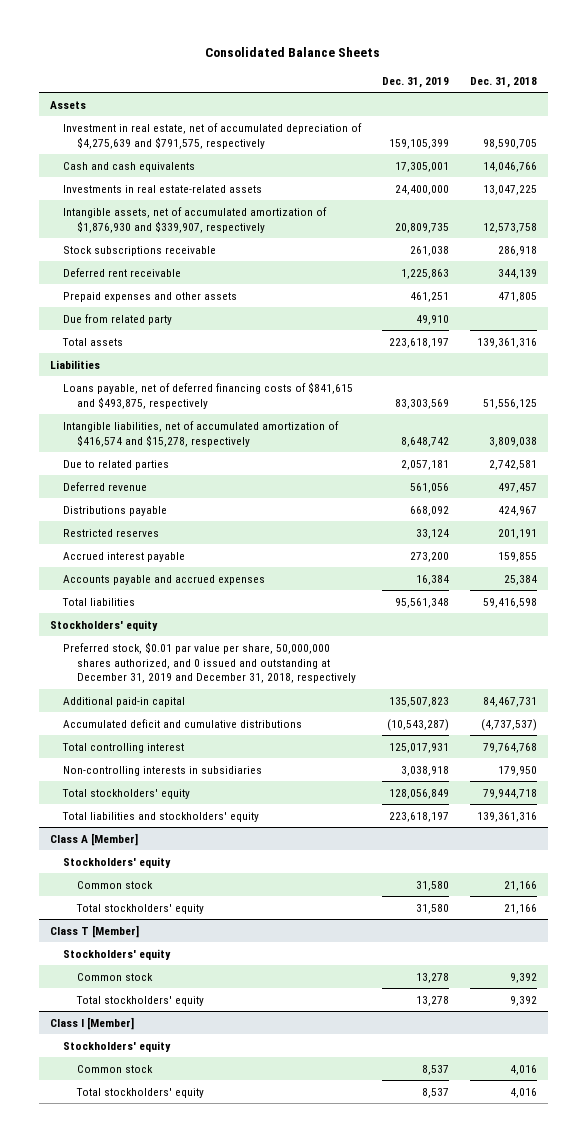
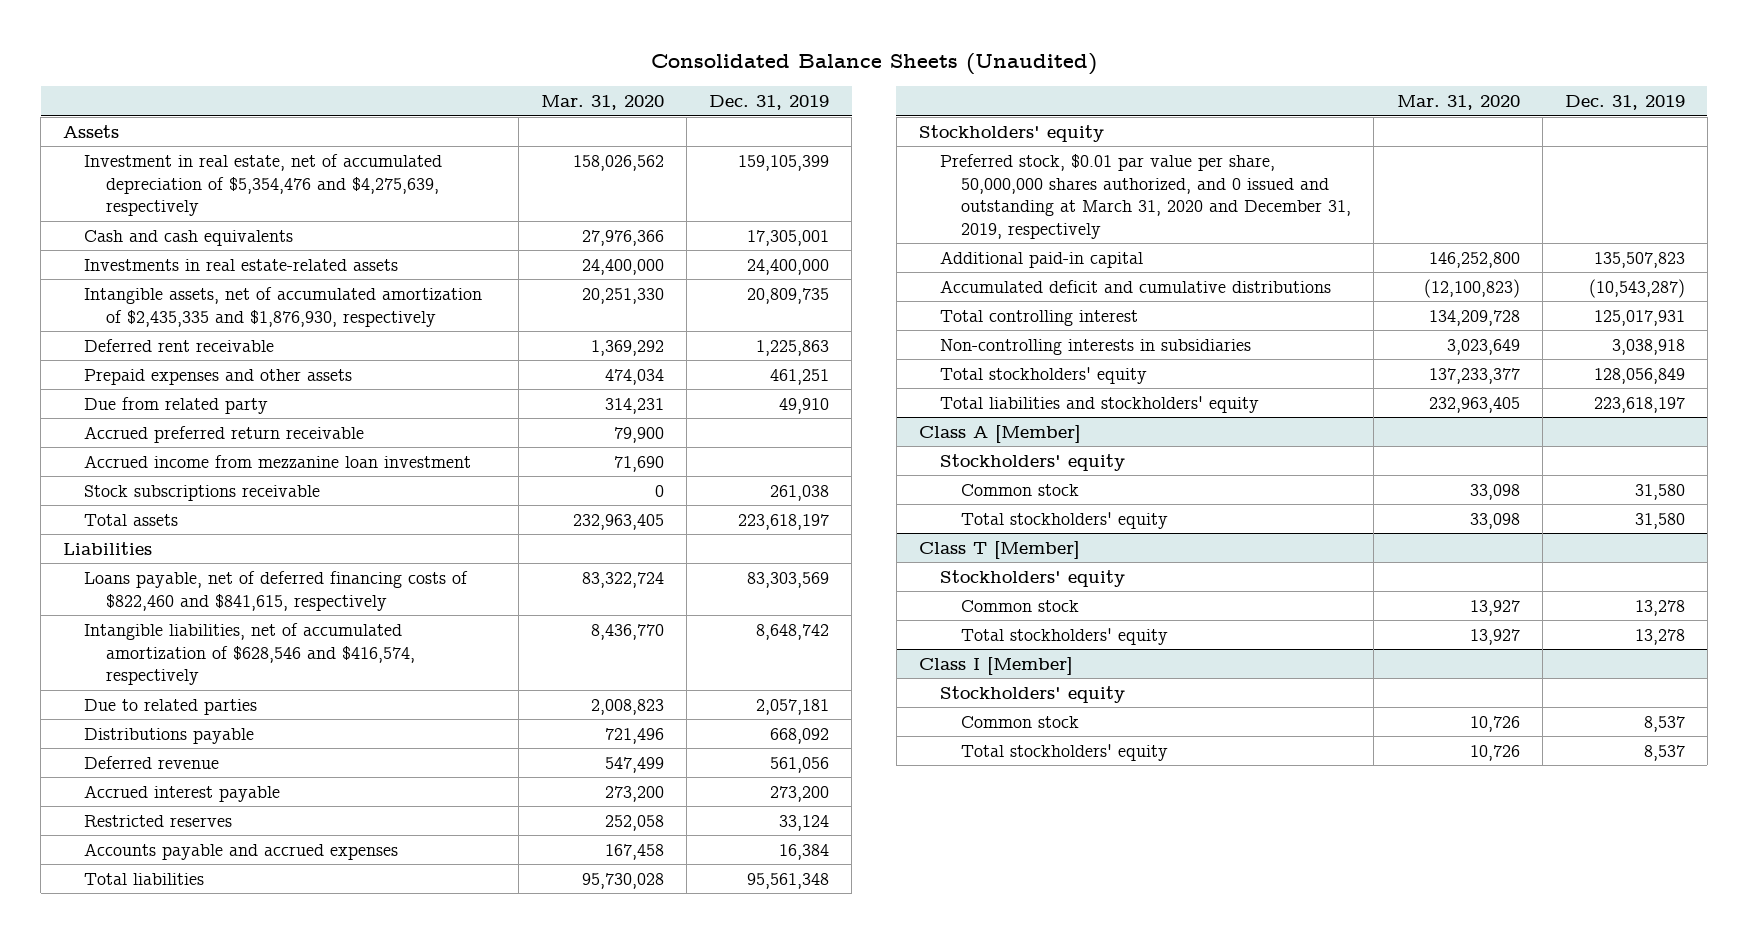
[205,47,381,58] Consolidated Balance Sheets -> [650,53,1097,76] Consolidated Balance Sheets (Unaudited)
[470,76,538,88] Dec. 31, 2018 -> none
none -> [540,95,664,111] Mar. 31, 2020
[63,122,363,149] Investment in real estate, net of accumulated depreciation of $4,275,639 and $791,575, respectively -> [84,153,443,217] Investment in real estate, net of accumulated depreciation of $5,354,476 and $4,275,639, respectively
[63,206,328,233] Intangible assets, net of accumulated amortization of $1,876,930 and $339,907, respectively -> [84,286,483,327] Intangible assets, net of accumulated amortization of $2,435,335 and $1,876,930, respectively
none -> [84,425,365,443] Accrued preferred return receivable
none -> [84,454,472,468] Accrued income from mezzanine loan investment
[63,245,217,256] Stock subscriptions receivable -> [84,484,321,501] Stock subscriptions receivable
[63,381,354,409] Loans payable, net of deferred financing costs of $841,615 and $493,875, respectively -> [84,570,469,611] Loans payable, net of deferred financing costs of $822,460 and $841,615, respectively
[63,420,340,447] Intangible liabilities, net of accumulated amortization of $416,574 and $15,278, respectively -> [84,622,415,686] Intangible liabilities, net of accumulated amortization of $628,546 and $416,574, respectively
[63,481,148,491] Deferred revenue -> [84,755,220,769] Deferred revenue
[63,528,160,537] Restricted reserves -> [84,814,233,827] Restricted reserves
[63,641,357,684] Preferred stock, $0.01 par value per share, 50,000,000 shares authorized, and 0 issued and outstanding at December 31, 2019 and December 31, 2018, respectively -> [940,153,1352,240] Preferred stock, $0.01 par value per share, 50,000,000 shares authorized, and 0 issued and outstanding at March 31, 2020 and December 31, 2019, respectively

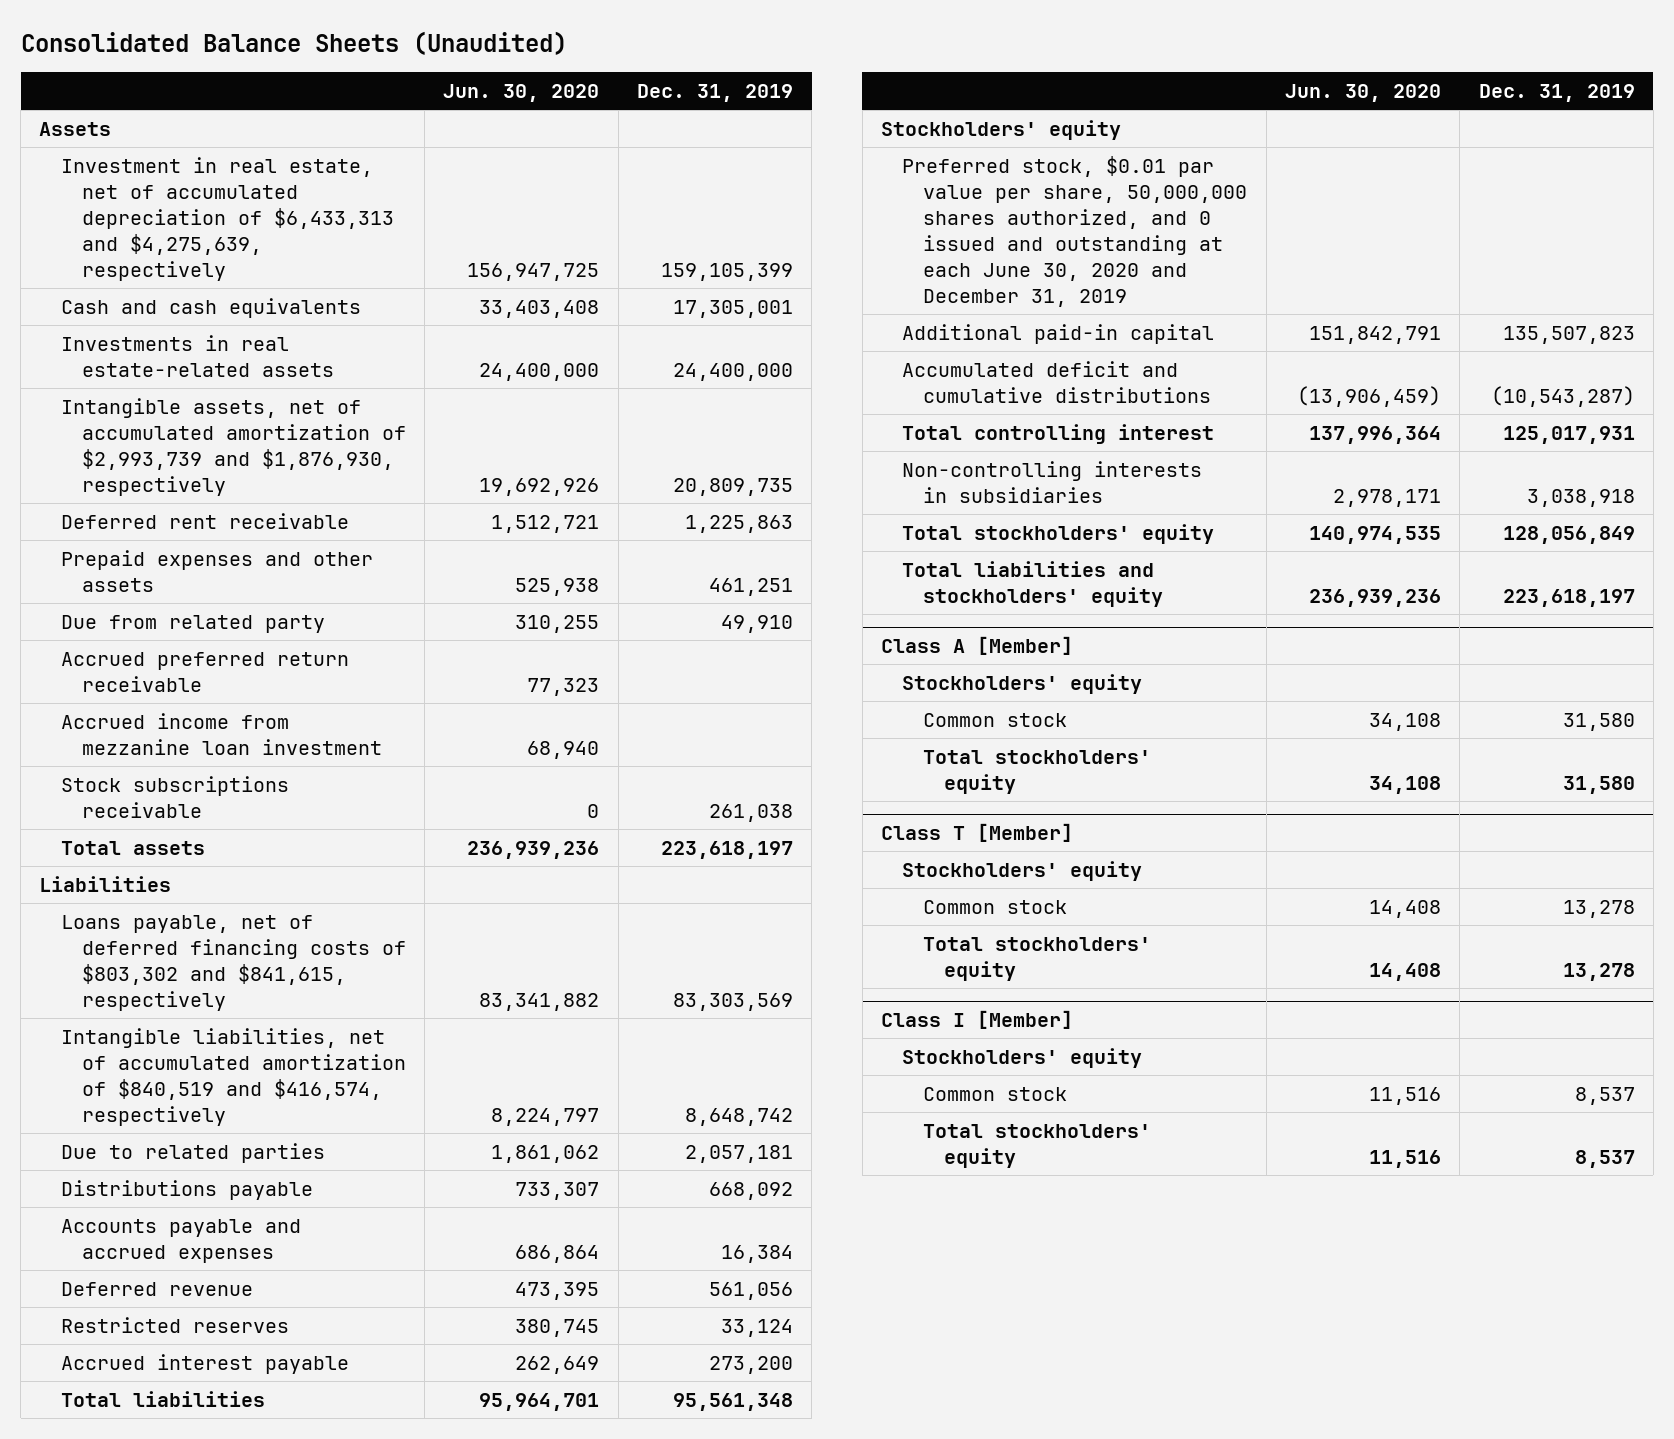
[540,95,664,111] Mar. 31, 2020 -> none
none -> [443,84,600,103] Jun. 30, 2020
[84,153,443,217] Investment in real estate, net of accumulated depreciation of $5,354,476 and $4,275,639, respectively -> [60,156,394,281] Investment in real estate, net of accumulated depreciation of $6,433,313 and $4,275,639, respectively
[84,286,483,327] Intangible assets, net of accumulated amortization of $2,435,335 and $1,876,930, respectively -> [60,397,406,496] Intangible assets, net of accumulated amortization of $2,993,739 and $1,876,930, respectively
[84,570,469,611] Loans payable, net of deferred financing costs of $822,460 and $841,615, respectively -> [60,914,406,1011] Loans payable, net of deferred financing costs of $803,302 and $841,615, respectively
[84,622,415,686] Intangible liabilities, net of accumulated amortization of $628,546 and $416,574, respectively -> [60,1027,406,1126] Intangible liabilities, net of accumulated amortization of $840,519 and $416,574, respectively
[84,842,399,860] Accounts payable and accrued expenses -> [60,1218,301,1263] Accounts payable and accrued expenses
[84,784,281,802] Accrued interest payable -> [60,1353,349,1374] Accrued interest payable
[940,153,1352,240] Preferred stock, $0.01 par value per share, 50,000,000 shares authorized, and 0 issued and outstanding at March 31, 2020 and December 31, 2019, respectively -> [902,155,1248,308] Preferred stock, $0.01 par value per share, 50,000,000 shares authorized, and 0 issued and outstanding at each June 30, 2020 and December 31, 2019

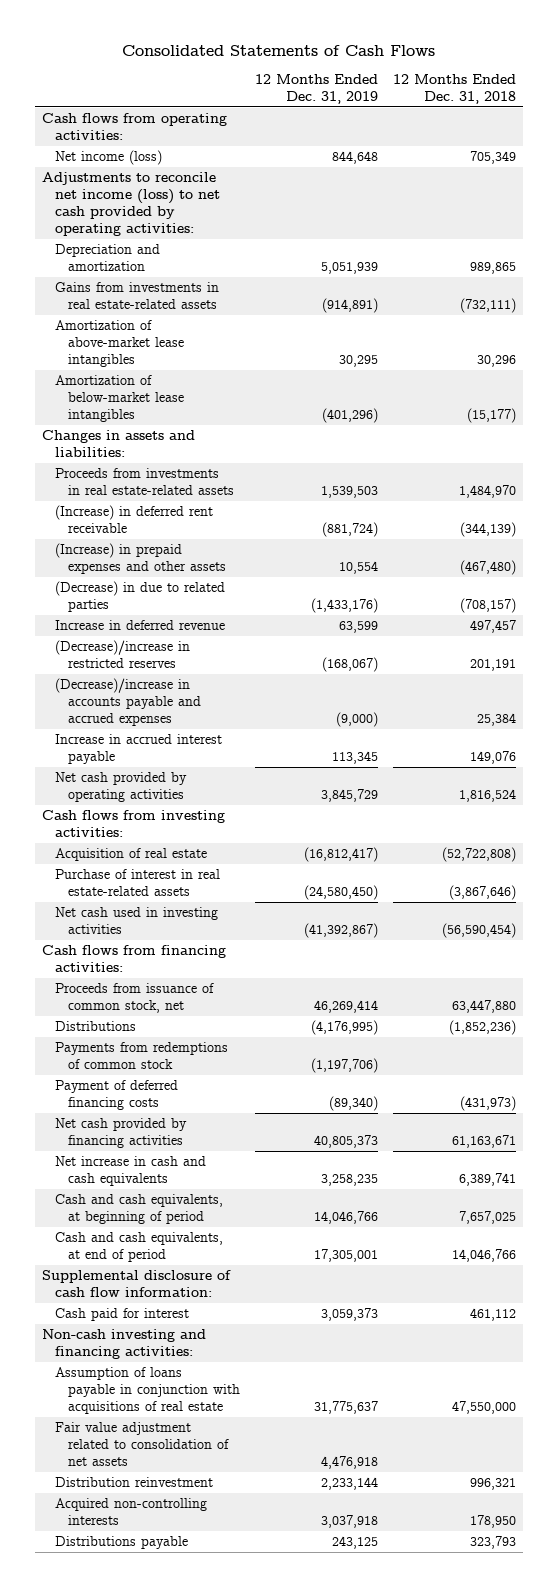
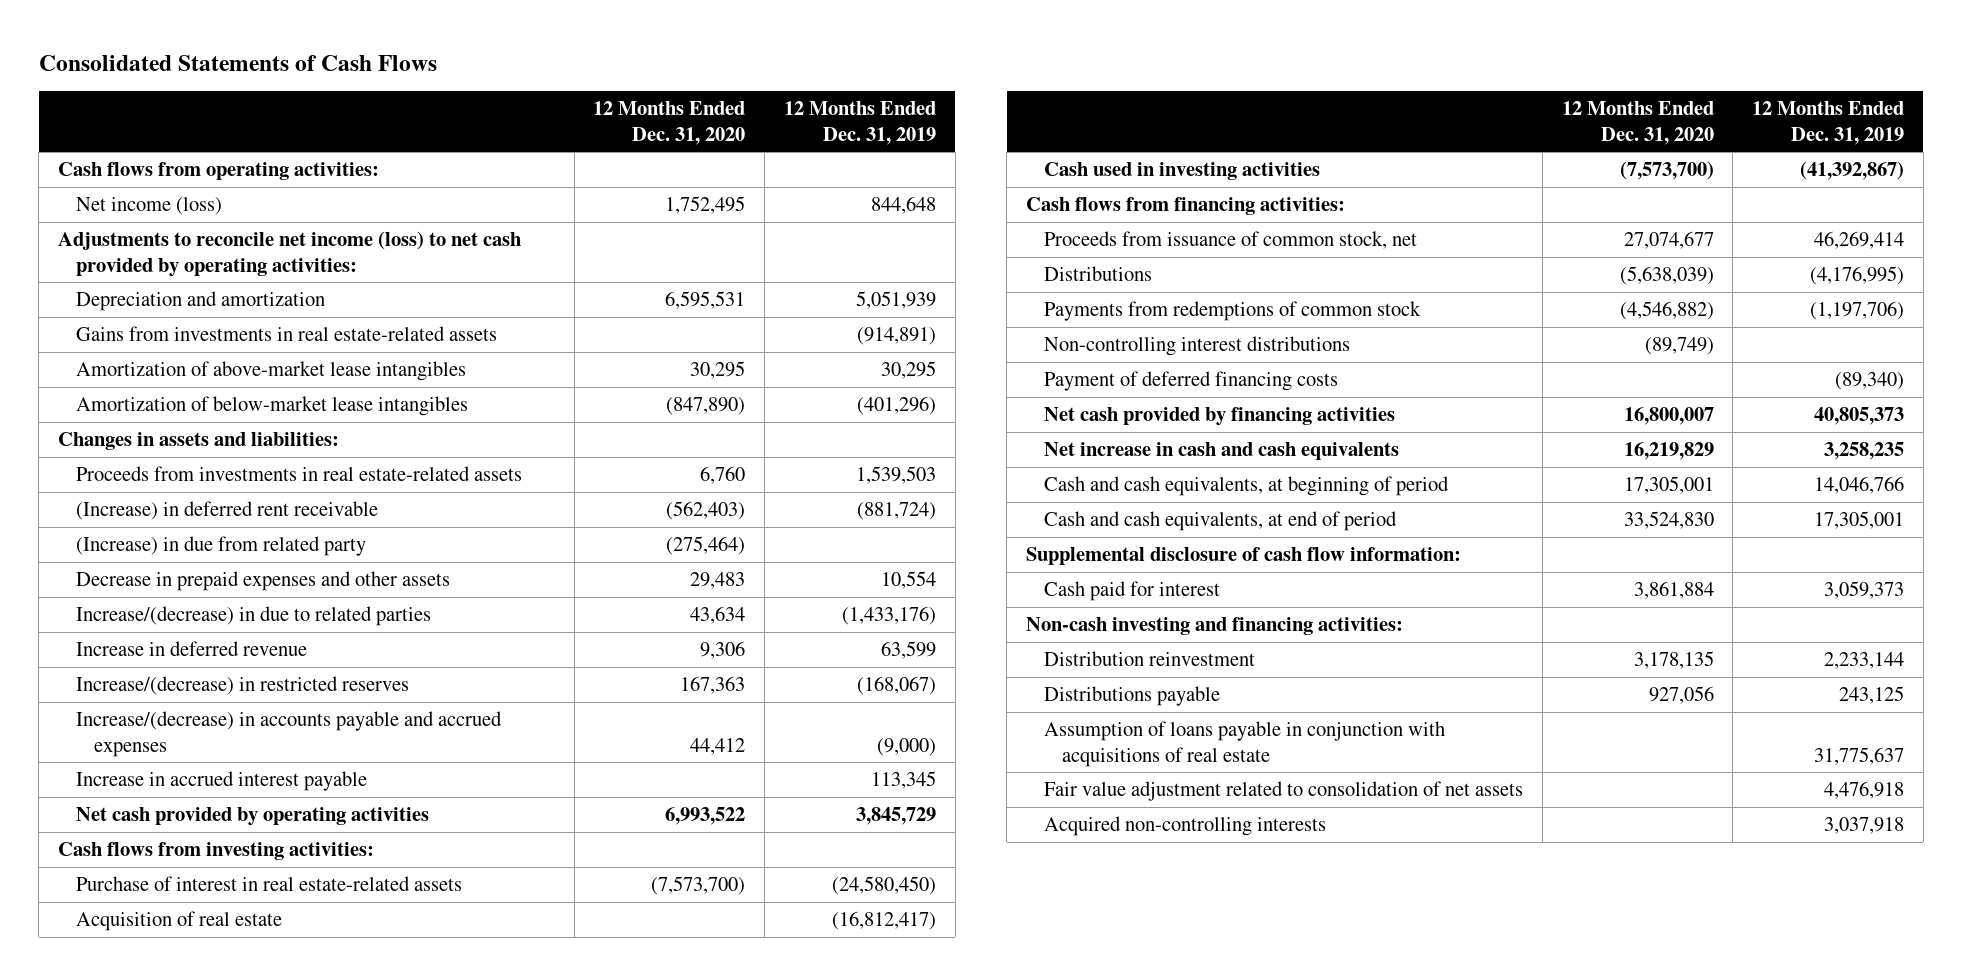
[392,74,516,105] 12 Months Ended Dec. 31, 2018 -> none
none -> [593,101,746,145] 12 Months Ended Dec. 31, 2020
none -> [75,536,366,557] (Increase) in due from related party
[55,543,227,575] (Increase) in prepaid expenses and other assets -> [75,571,450,592] Decrease in prepaid expenses and other assets
[55,581,226,613] (Decrease) in due to related parties -> [75,606,431,627] Increase/(decrease) in due to related parties
[55,640,191,669] (Decrease)/increase in restricted reserves -> [75,676,409,696] Increase/(decrease) in restricted reserves
[55,678,202,727] (Decrease)/increase in accounts payable and accrued expenses -> [75,711,502,757] Increase/(decrease) in accounts payable and accrued expenses
[55,848,208,862] Acquisition of real estate -> [75,911,282,932] Acquisition of real estate
[55,907,219,935] Net cash used in investing activities -> [1043,162,1320,181] Cash used in investing activities
none -> [1043,336,1350,357] Non-controlling interest distributions
[55,1477,214,1488] Distribution reinvestment -> [1043,651,1255,667] Distribution reinvestment
[55,1536,189,1550] Distributions payable -> [1043,686,1220,707] Distributions payable

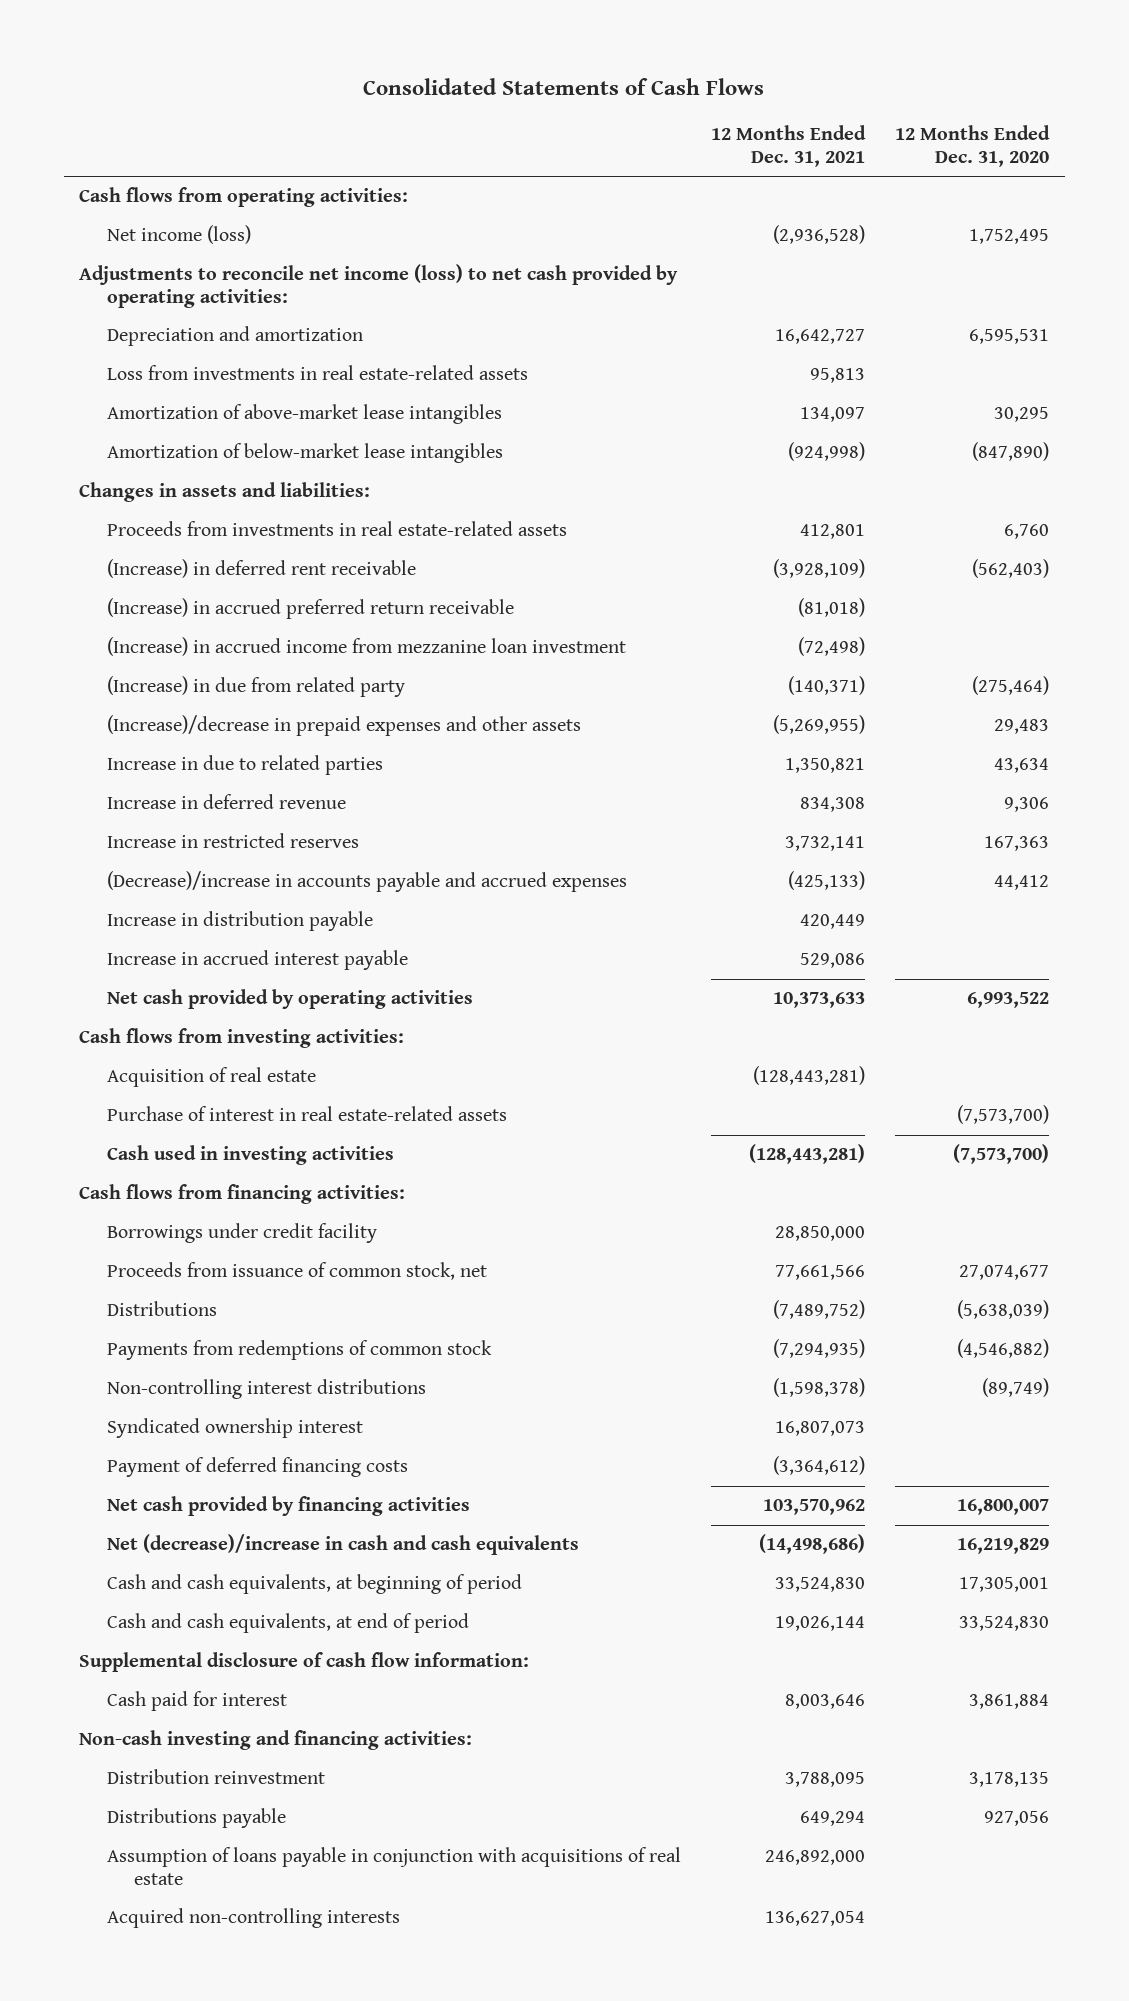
[783,101,936,145] 12 Months Ended Dec. 31, 2019 -> none
none -> [710,125,866,168] 12 Months Ended Dec. 31, 2021
[75,326,497,342] Gains from investments in real estate-related assets -> [106,365,528,381] Loss from investments in real estate-related assets
none -> [106,598,514,620] (Increase) in accrued preferred return receivable
none -> [106,637,626,657] (Increase) in accrued income from mezzanine loan investment
[75,571,450,592] Decrease in prepaid expenses and other assets -> [106,715,581,737] (Increase)/decrease in prepaid expenses and other assets
[75,606,431,627] Increase/(decrease) in due to related parties -> [106,755,383,776] Increase in due to related parties
[75,676,409,696] Increase/(decrease) in restricted reserves -> [106,833,359,849] Increase in restricted reserves
[75,711,502,757] Increase/(decrease) in accounts payable and accrued expenses -> [106,871,627,893] (Decrease)/increase in accounts payable and accrued expenses
none -> [106,911,373,932] Increase in distribution payable
[75,876,462,892] Purchase of interest in real estate-related assets -> [106,1106,507,1122] Purchase of interest in real estate-related assets
none -> [106,1223,377,1244] Borrowings under credit facility
none -> [106,1418,363,1439] Syndicated ownership interest
[1043,442,1399,461] Net increase in cash and cash equivalents -> [106,1534,579,1556] Net (decrease)/increase in cash and cash equivalents
[1043,781,1523,802] Fair value adjustment related to consolidation of net assets -> none

